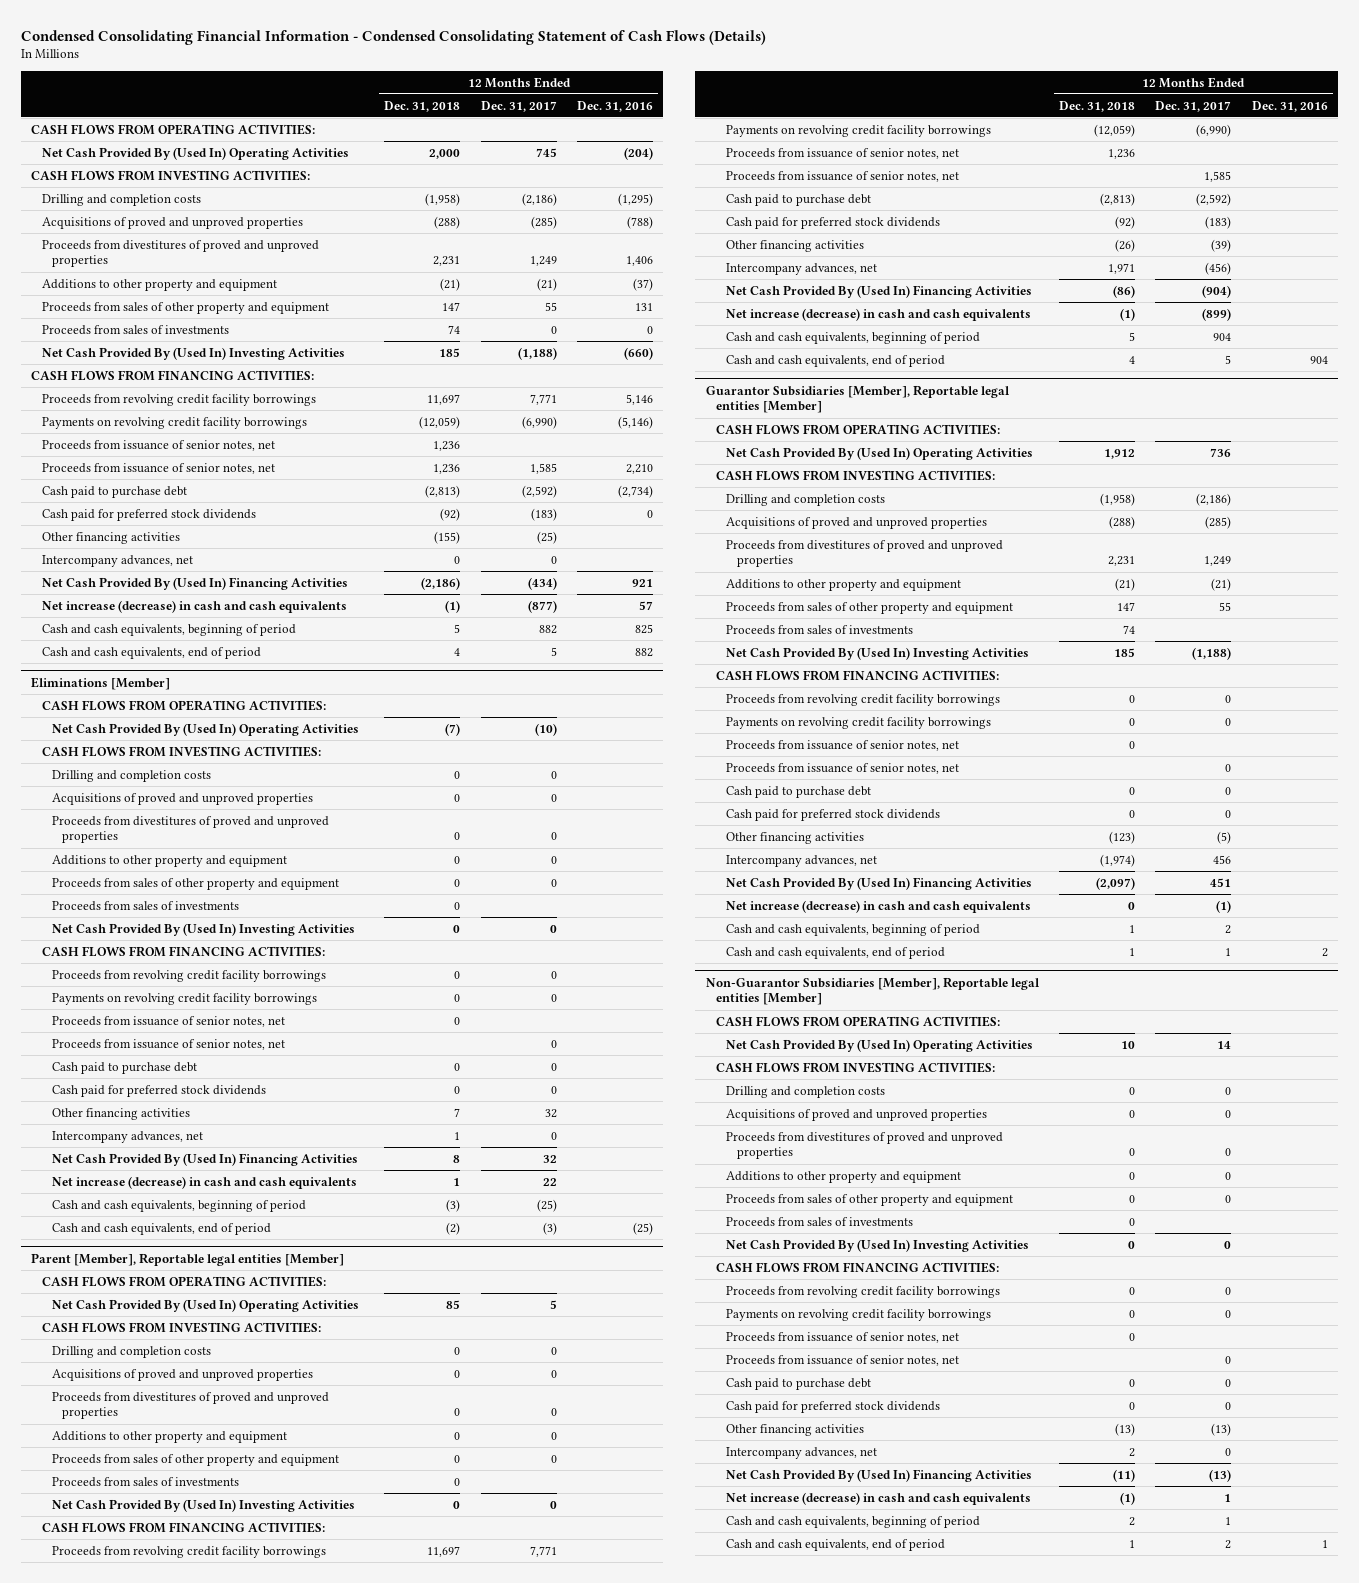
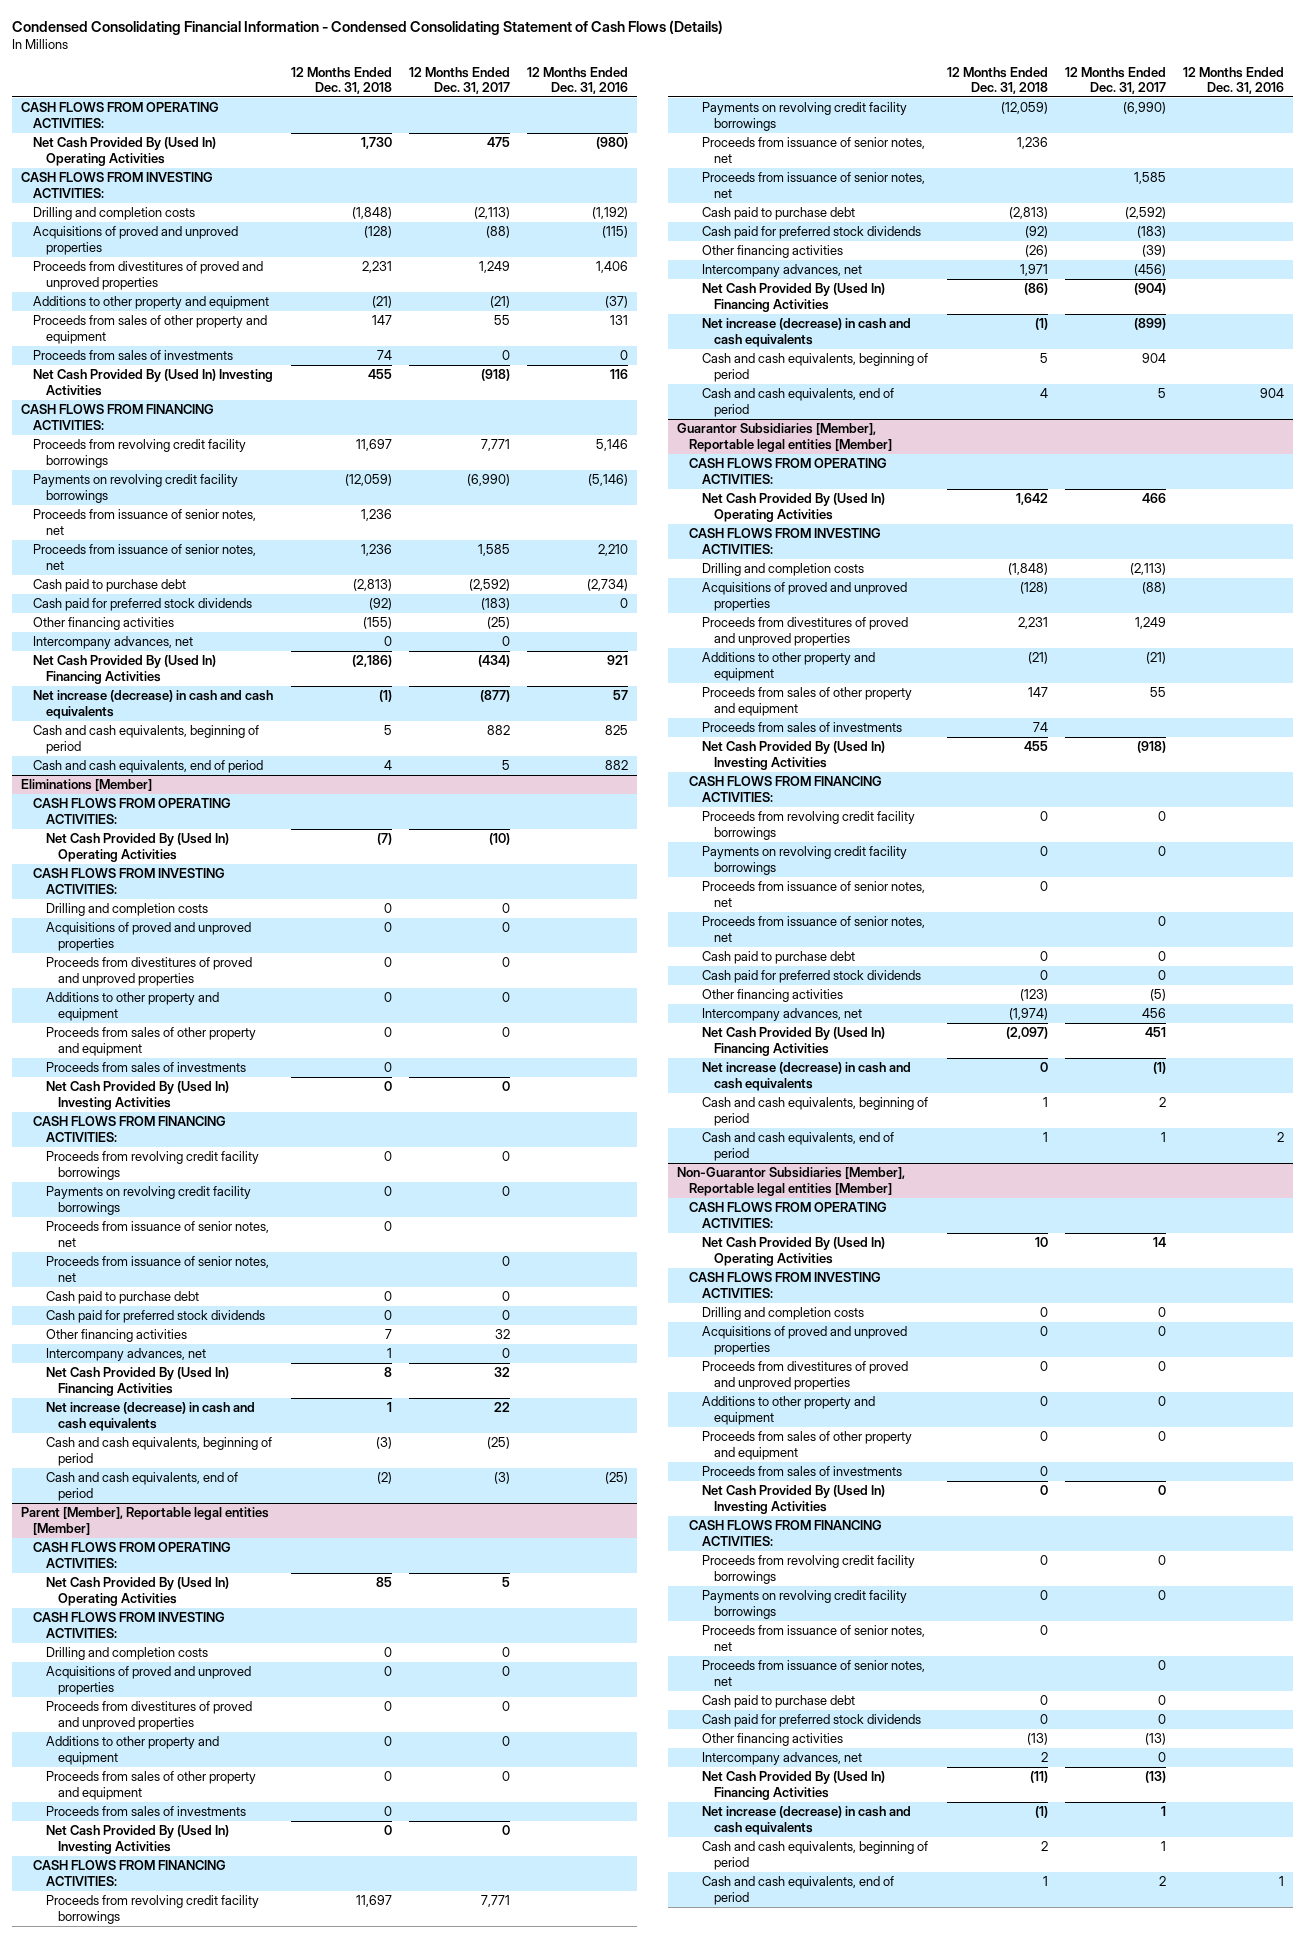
[429,148,461,159] 2,000 -> [360,137,392,150] 1,730
[535,147,557,157] 745 -> [486,137,510,148] 475
[624,146,654,160] (204) -> [595,137,628,150] (980)
[425,192,461,206] (1,958) -> [351,207,392,220] (1,848)
[521,192,557,206] (2,186) -> [473,207,510,220] (2,113)
[618,192,654,206] (1,295) -> [591,207,628,220] (1,192)
[434,215,461,229] (288) -> [363,226,392,239] (128)
[530,215,557,229] (285) -> [485,226,510,239] (88)
[627,215,654,229] (788) -> [601,226,628,239] (115)
[439,347,461,357] 185 -> [367,369,392,380] 455
[517,346,557,360] (1,188) -> [480,369,510,382] (918)
[624,346,654,360] (660) -> [609,369,628,380] 116
[1103,448,1135,459] 1,912 -> [1015,493,1048,506] 1,642
[1210,447,1232,457] 736 -> [1141,493,1166,504] 466
[1099,492,1135,506] (1,958) -> [1007,563,1048,576] (1,848)
[1196,492,1232,506] (2,186) -> [1129,563,1166,576] (2,113)
[1108,515,1135,529] (288) -> [1019,582,1048,595] (128)
[1205,515,1232,529] (285) -> [1141,582,1166,595] (88)
[1113,647,1135,657] 185 -> [1023,741,1048,752] 455
[1192,646,1232,660] (1,188) -> [1136,741,1166,754] (918)

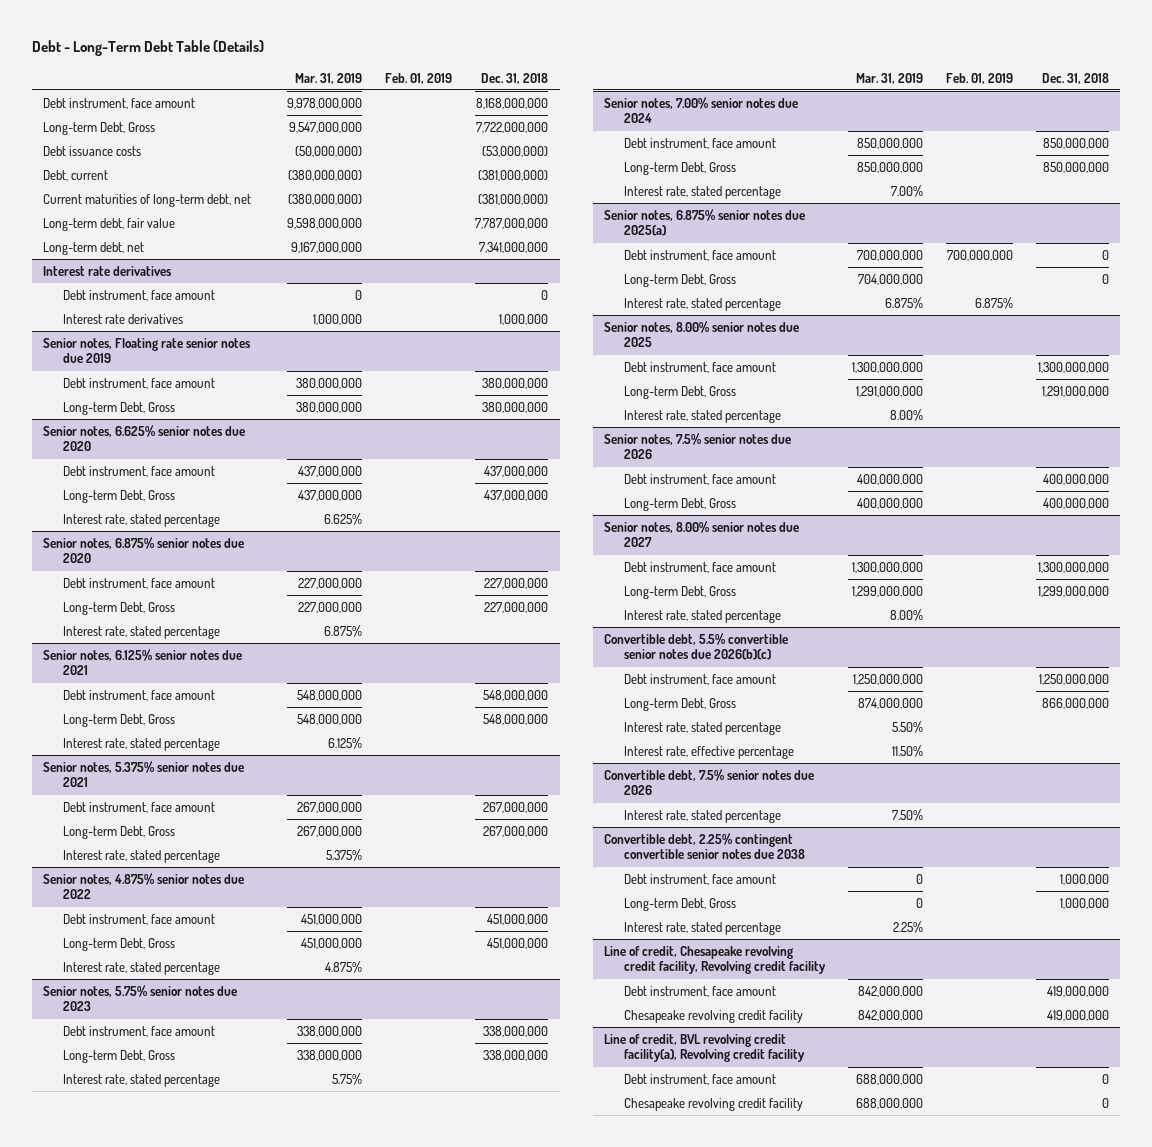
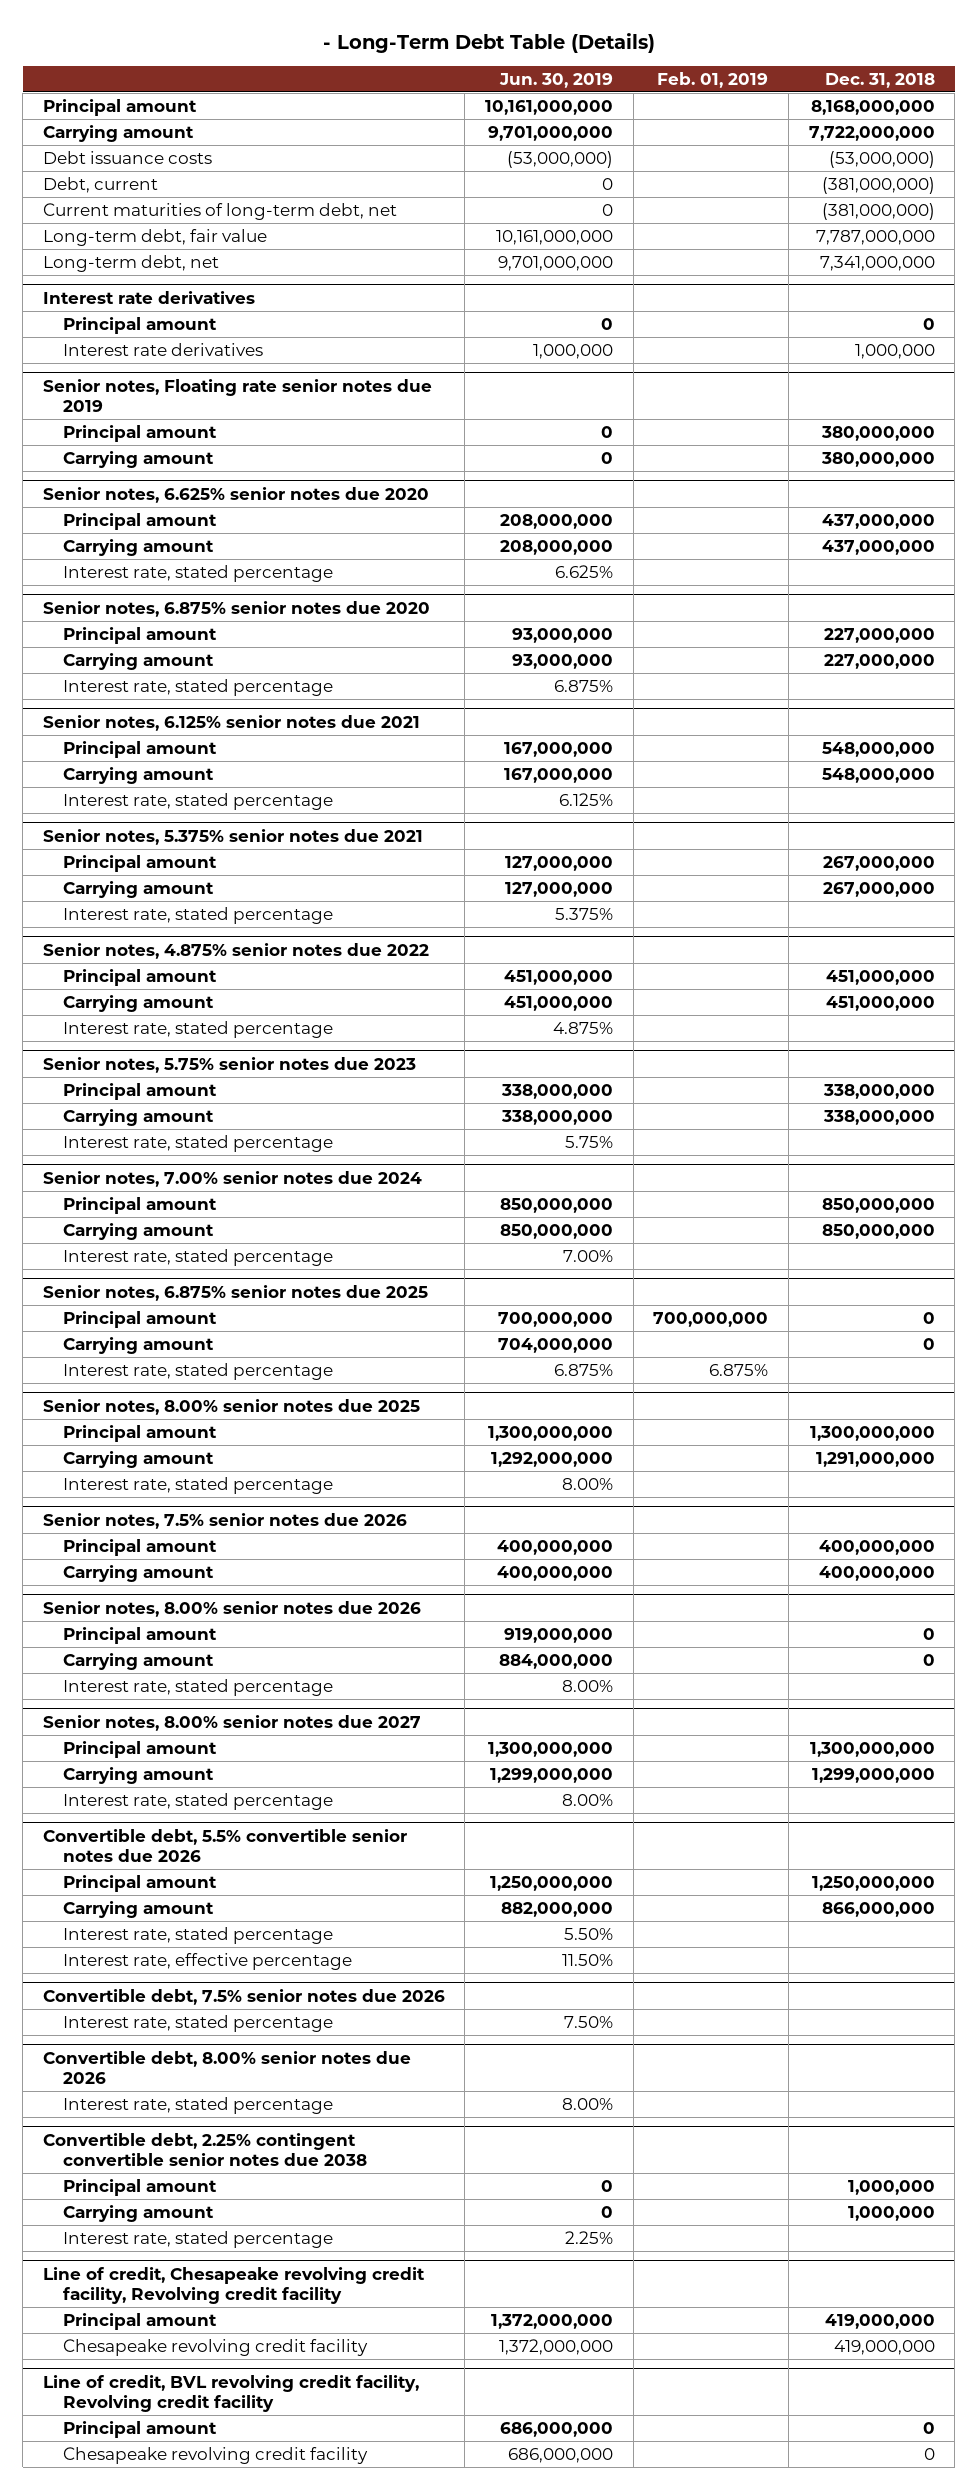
[31,40,264,57] Debt - Long-Term Debt Table (Details) -> [322,32,655,53] - Long-Term Debt Table (Details)
[295,72,363,84] Mar. 31, 2019 -> none
none -> [499,72,614,88] Jun. 30, 2019
[43,97,196,109] Debt instrument, face amount -> [42,98,197,116] Principal amount
[43,121,156,135] Long-term Debt, Gross -> [42,124,194,142] Carrying amount
[63,289,216,301] Debt instrument, face amount -> [63,316,218,334] Principal amount
[63,377,216,389] Debt instrument, face amount -> [63,424,218,442] Principal amount
[63,401,176,415] Long-term Debt, Gross -> [63,450,215,468] Carrying amount
[63,465,216,477] Debt instrument, face amount -> [63,512,218,530] Principal amount
[63,489,176,503] Long-term Debt, Gross -> [63,538,215,556] Carrying amount
[63,577,216,589] Debt instrument, face amount -> [63,626,218,644] Principal amount
[63,601,176,615] Long-term Debt, Gross -> [63,652,215,670] Carrying amount
[63,689,216,701] Debt instrument, face amount -> [63,740,218,758] Principal amount
[63,713,176,727] Long-term Debt, Gross -> [63,766,215,784] Carrying amount
[63,801,216,813] Debt instrument, face amount -> [63,854,218,872] Principal amount
[63,825,176,839] Long-term Debt, Gross -> [63,880,215,898] Carrying amount
[63,913,216,925] Debt instrument, face amount -> [63,968,218,986] Principal amount
[63,937,176,951] Long-term Debt, Gross -> [63,994,215,1012] Carrying amount
[63,1025,216,1037] Debt instrument, face amount -> [63,1082,218,1100] Principal amount
[63,1049,176,1063] Long-term Debt, Gross -> [63,1108,215,1126] Carrying amount
[623,137,776,149] Debt instrument, face amount -> [63,1196,218,1214] Principal amount
[623,161,736,175] Long-term Debt, Gross -> [63,1222,215,1240] Carrying amount
[604,208,806,237] Senior notes, 6.875% senior notes due 2025(a) -> [42,1284,428,1301] Senior notes, 6.875% senior notes due 2025
[623,249,776,261] Debt instrument, face amount -> [63,1310,218,1328] Principal amount
[623,273,736,287] Long-term Debt, Gross -> [63,1336,215,1354] Carrying amount
[623,361,776,373] Debt instrument, face amount -> [63,1424,218,1442] Principal amount
[623,385,736,399] Long-term Debt, Gross -> [63,1450,215,1468] Carrying amount
[623,473,776,485] Debt instrument, face amount -> [63,1538,218,1556] Principal amount
[623,497,736,511] Long-term Debt, Gross -> [63,1564,215,1582] Carrying amount
none -> [42,1600,421,1617] Senior notes, 8.00% senior notes due 2026
none -> [63,1626,218,1644] Principal amount
none -> [63,1652,215,1670] Carrying amount
none -> [63,1678,334,1696] Interest rate, stated percentage
[623,561,776,573] Debt instrument, face amount -> [63,1740,218,1758] Principal amount
[623,585,736,599] Long-term Debt, Gross -> [63,1766,215,1784] Carrying amount
[604,632,789,661] Convertible debt, 5.5% convertible senior notes due 2026(b)(c) -> [42,1828,407,1862] Convertible debt, 5.5% convertible senior notes due 2026
[623,673,776,685] Debt instrument, face amount -> [63,1874,218,1892] Principal amount
[623,697,736,711] Long-term Debt, Gross -> [63,1900,215,1918] Carrying amount
none -> [42,2050,411,2084] Convertible debt, 8.00% senior notes due 2026
none -> [63,2096,334,2114] Interest rate, stated percentage
[623,873,776,885] Debt instrument, face amount -> [63,2178,218,2196] Principal amount
[623,897,736,911] Long-term Debt, Gross -> [63,2204,215,2222] Carrying amount
[623,985,776,997] Debt instrument, face amount -> [63,2312,218,2330] Principal amount
[604,1033,805,1063] Line of credit, BVL revolving credit facility(a), Revolving credit facility -> [42,2374,419,2412] Line of credit, BVL revolving credit facility, Revolving credit facility
[623,1073,776,1085] Debt instrument, face amount -> [63,2420,218,2438] Principal amount

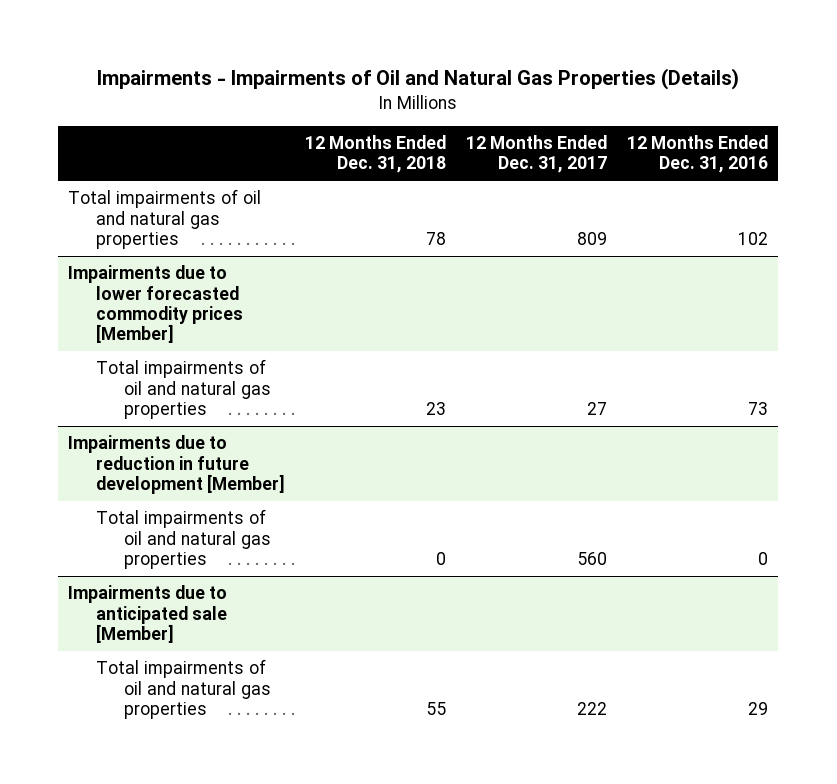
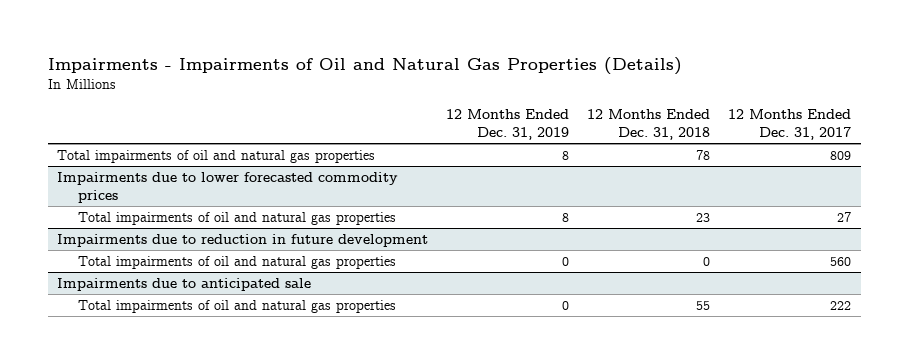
[627,135,769,174] 12 Months Ended Dec. 31, 2016 -> none
none -> [446,109,570,141] 12 Months Ended Dec. 31, 2019
[68,265,243,344] Impairments due to lower forecasted commodity prices [Member] -> [57,171,399,203] Impairments due to lower forecasted commodity prices
[68,435,285,494] Impairments due to reduction in future development [Member] -> [57,233,429,247] Impairments due to reduction in future development
[68,585,228,643] Impairments due to anticipated sale [Member] -> [57,277,312,291] Impairments due to anticipated sale

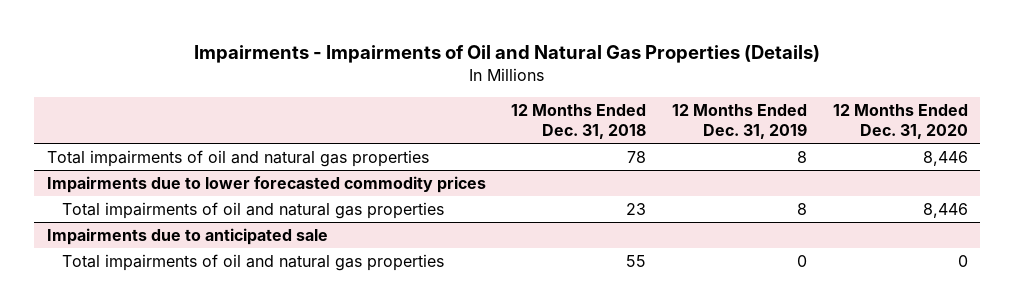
[728,109,852,141] 12 Months Ended Dec. 31, 2017 -> none
none -> [832,103,968,140] 12 Months Ended Dec. 31, 2020
[57,233,429,247] Impairments due to reduction in future development -> none
[77,255,396,269] Total impairments of oil and natural gas properties -> none

